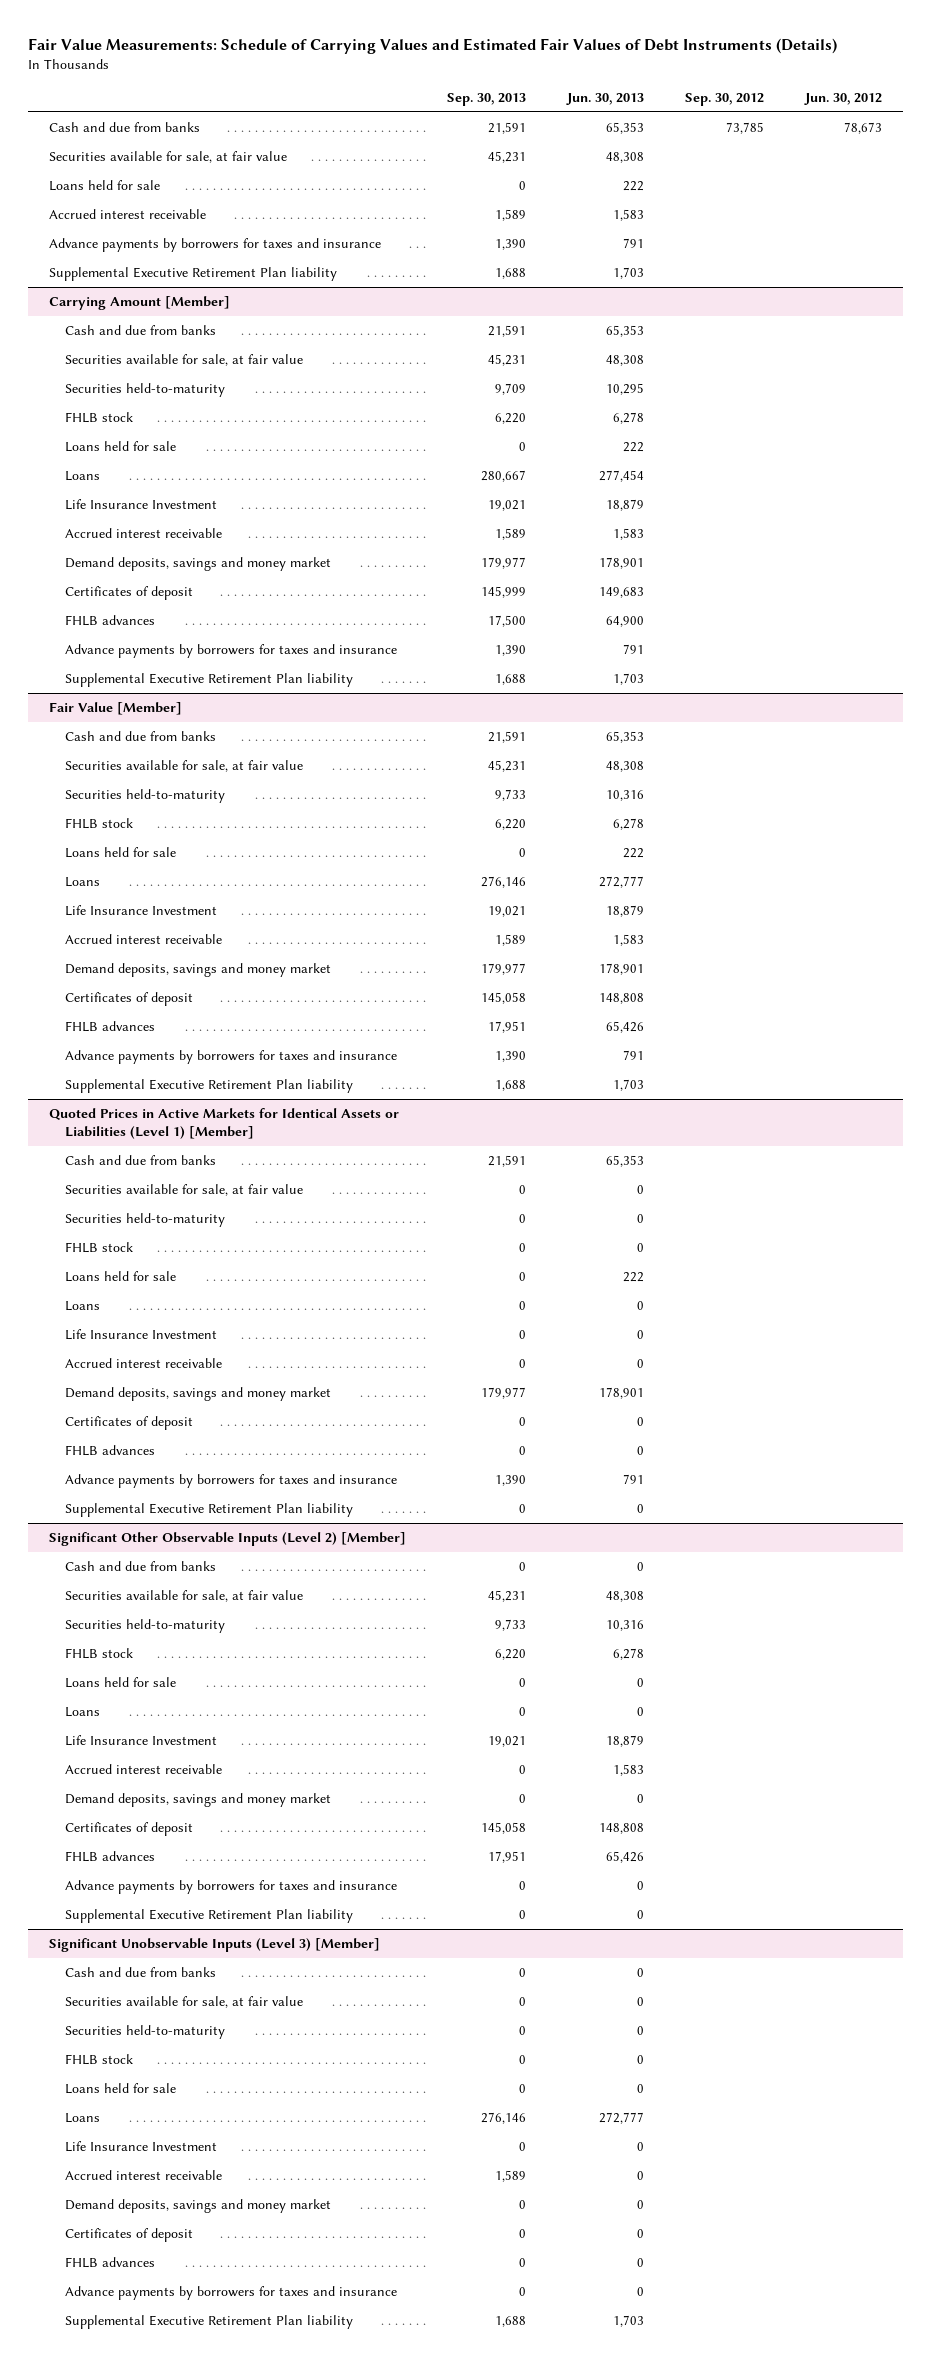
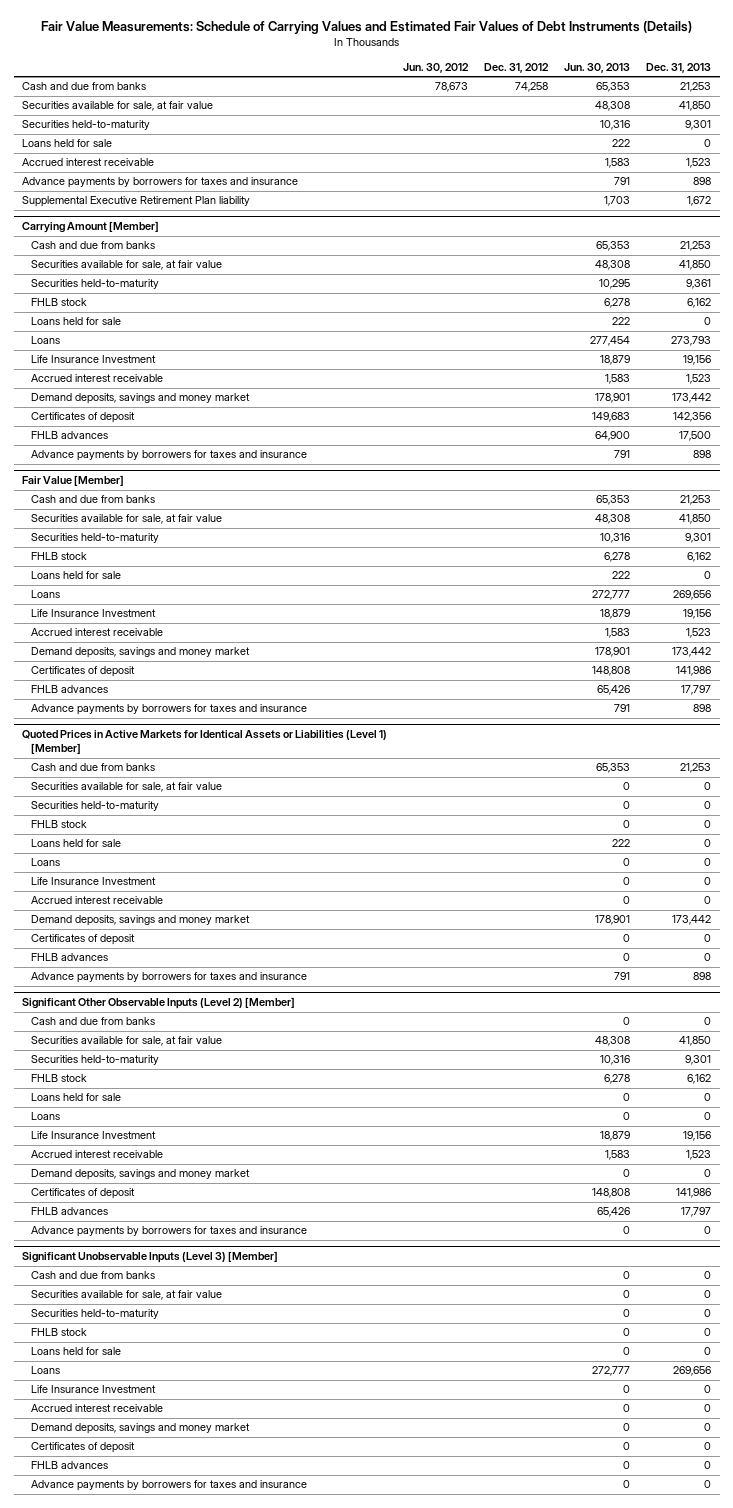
[447,93,527,107] Sep. 30, 2013 -> none
[685,93,765,107] Sep. 30, 2012 -> none
none -> [484,62,550,73] Dec. 31, 2012
none -> [646,62,712,73] Dec. 31, 2013
none -> [21,120,150,131] Securities held-to-maturity
[64,672,353,687] Supplemental Executive Retirement Plan liability -> none
[64,1078,353,1093] Supplemental Executive Retirement Plan liability -> none
[64,1502,353,1517] Supplemental Executive Retirement Plan liability -> none
[64,1908,353,1923] Supplemental Executive Retirement Plan liability -> none
[64,2314,353,2329] Supplemental Executive Retirement Plan liability -> none

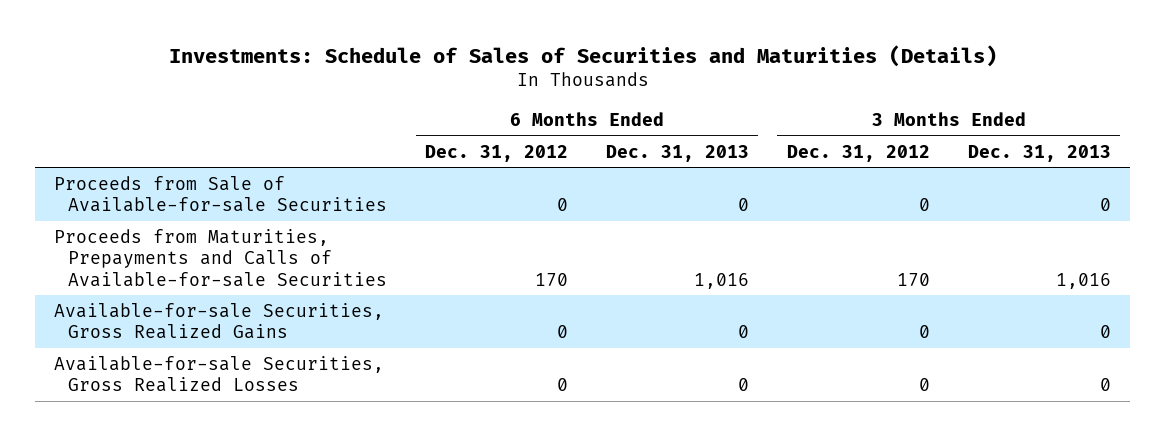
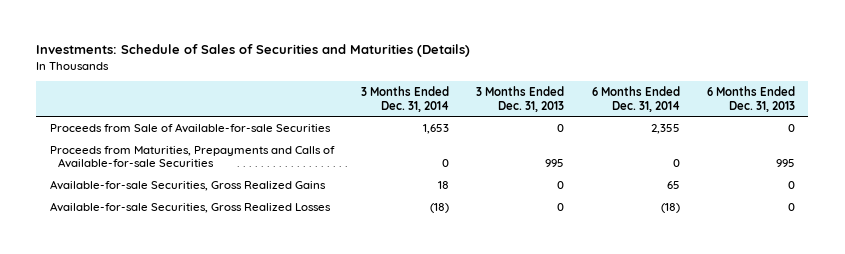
[425,144,569,162] Dec. 31, 2012 -> none
[786,144,930,162] Dec. 31, 2012 -> none
none -> [361,86,450,112] 3 Months Ended Dec. 31, 2014
none -> [591,86,680,112] 6 Months Ended Dec. 31, 2014
[693,272,749,289] 1,016 -> [775,159,795,168] 995
[1055,272,1111,289] 1,016 -> [545,159,565,168] 995

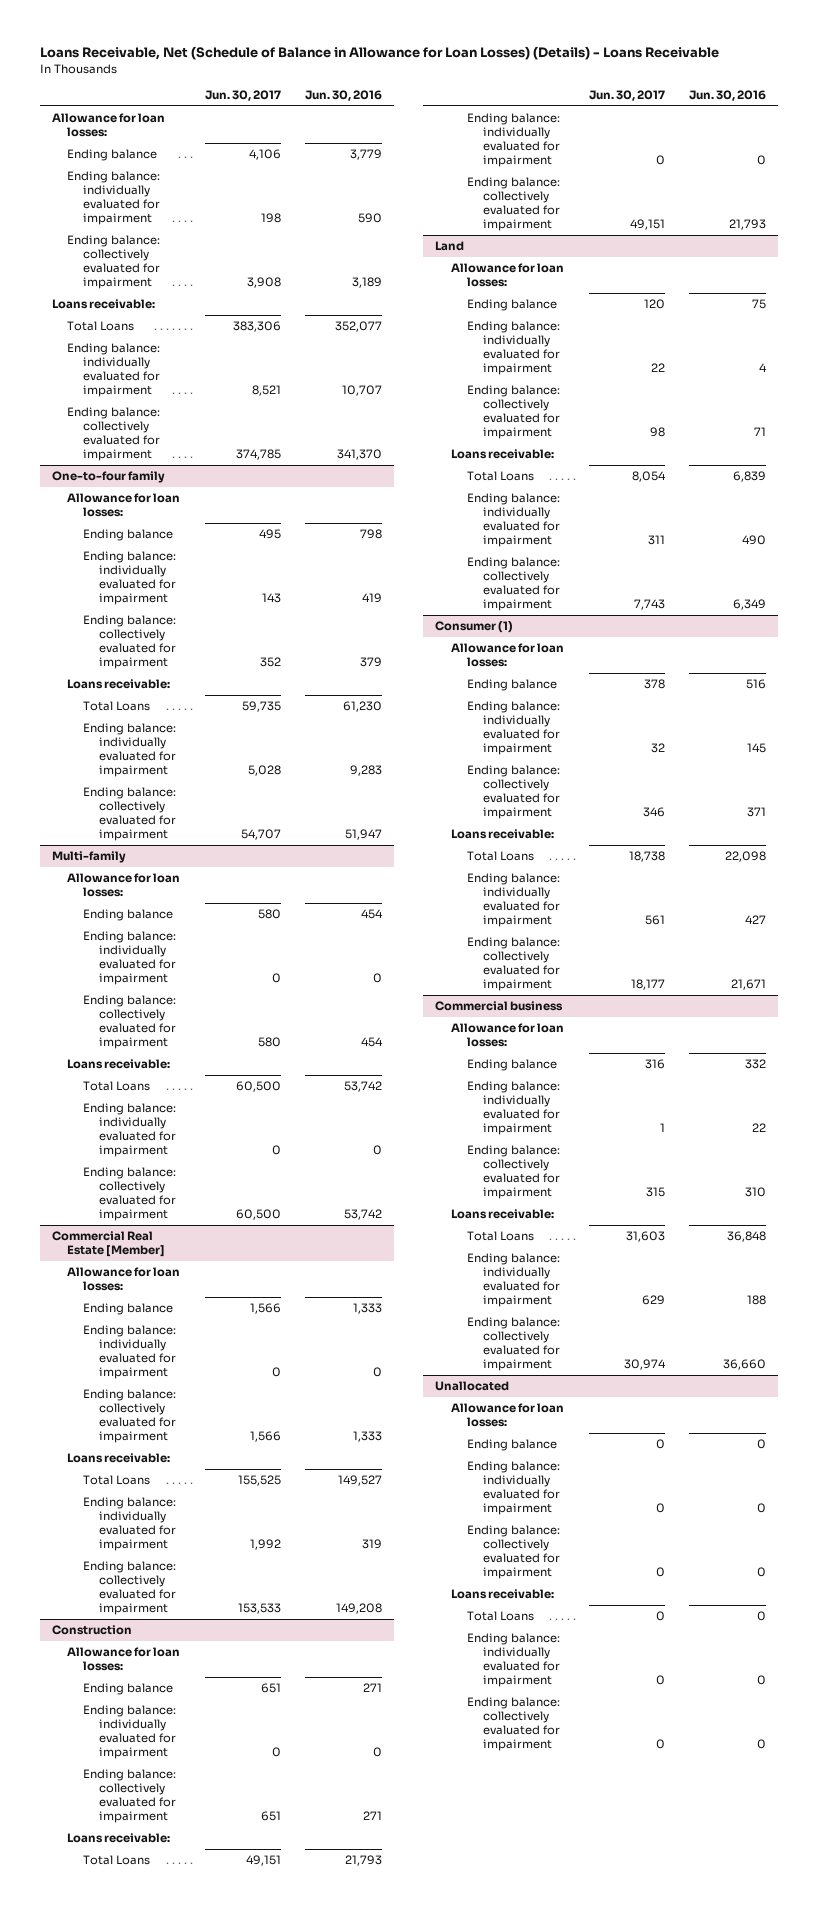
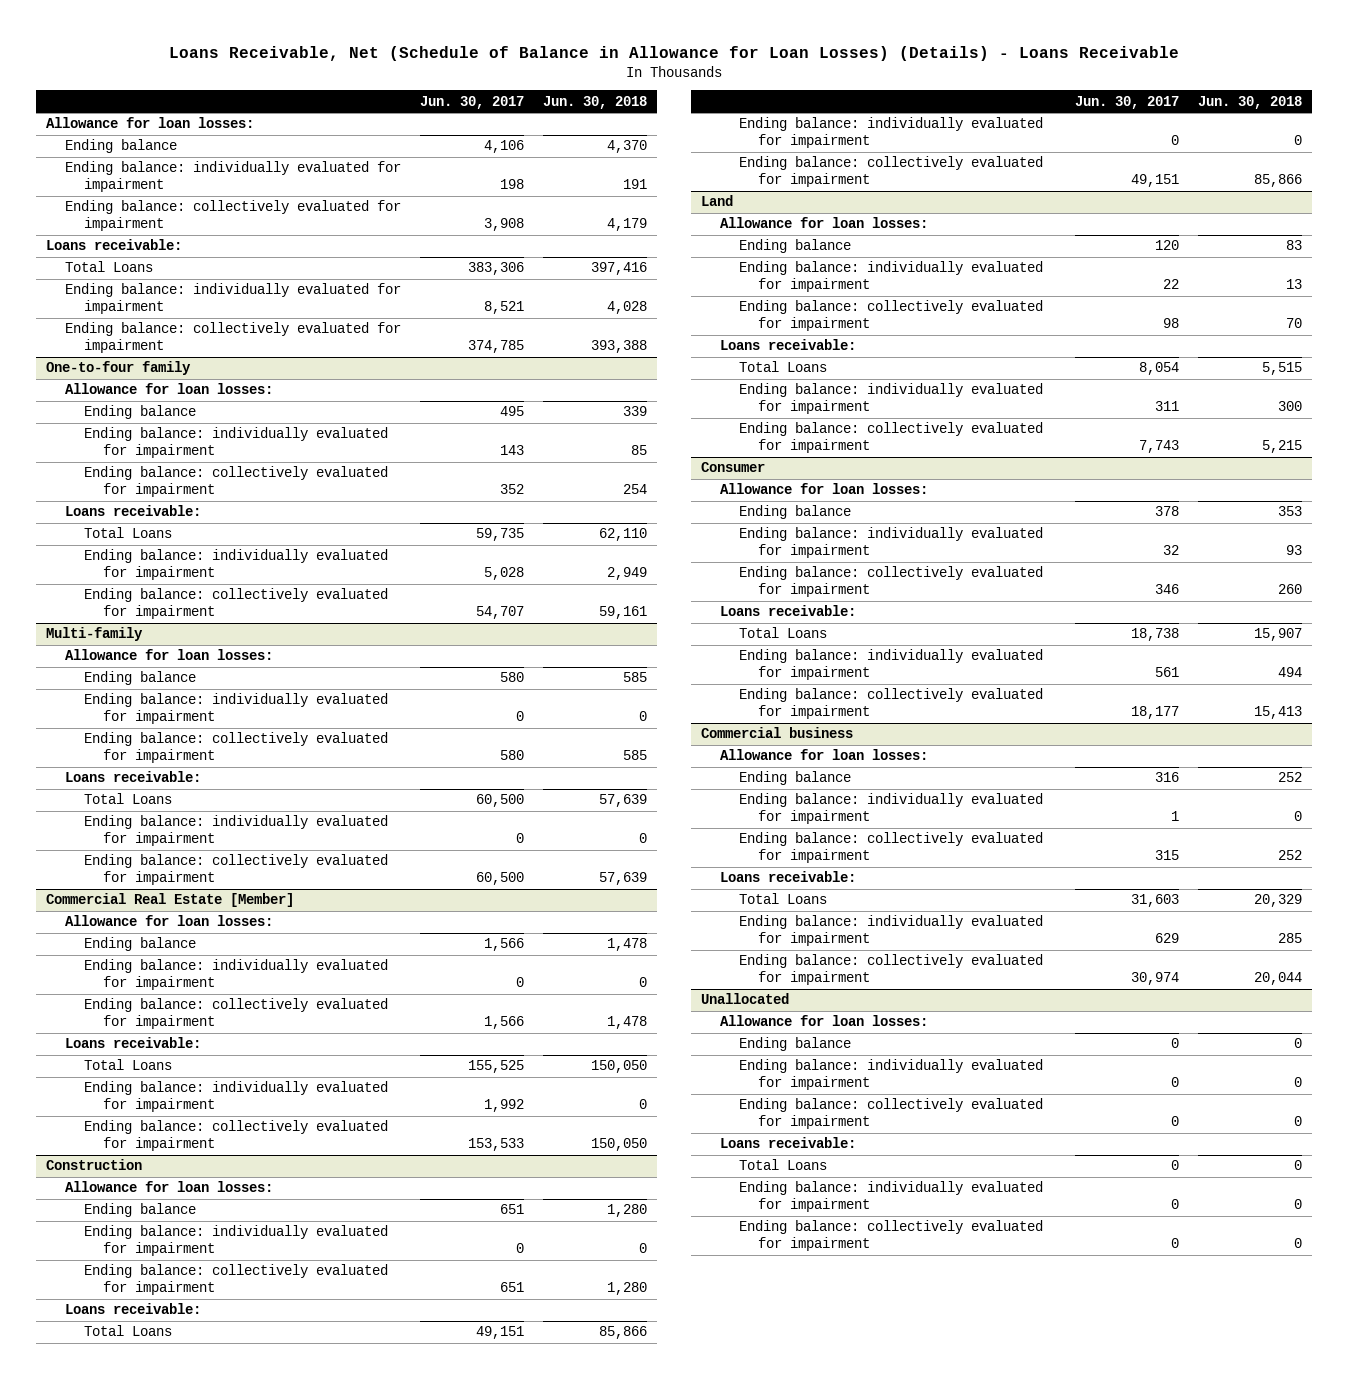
[305,90,383,102] Jun. 30, 2016 -> none
none -> [543,95,648,109] Jun. 30, 2018
[435,620,514,633] Consumer (1) -> [700,462,765,473] Consumer

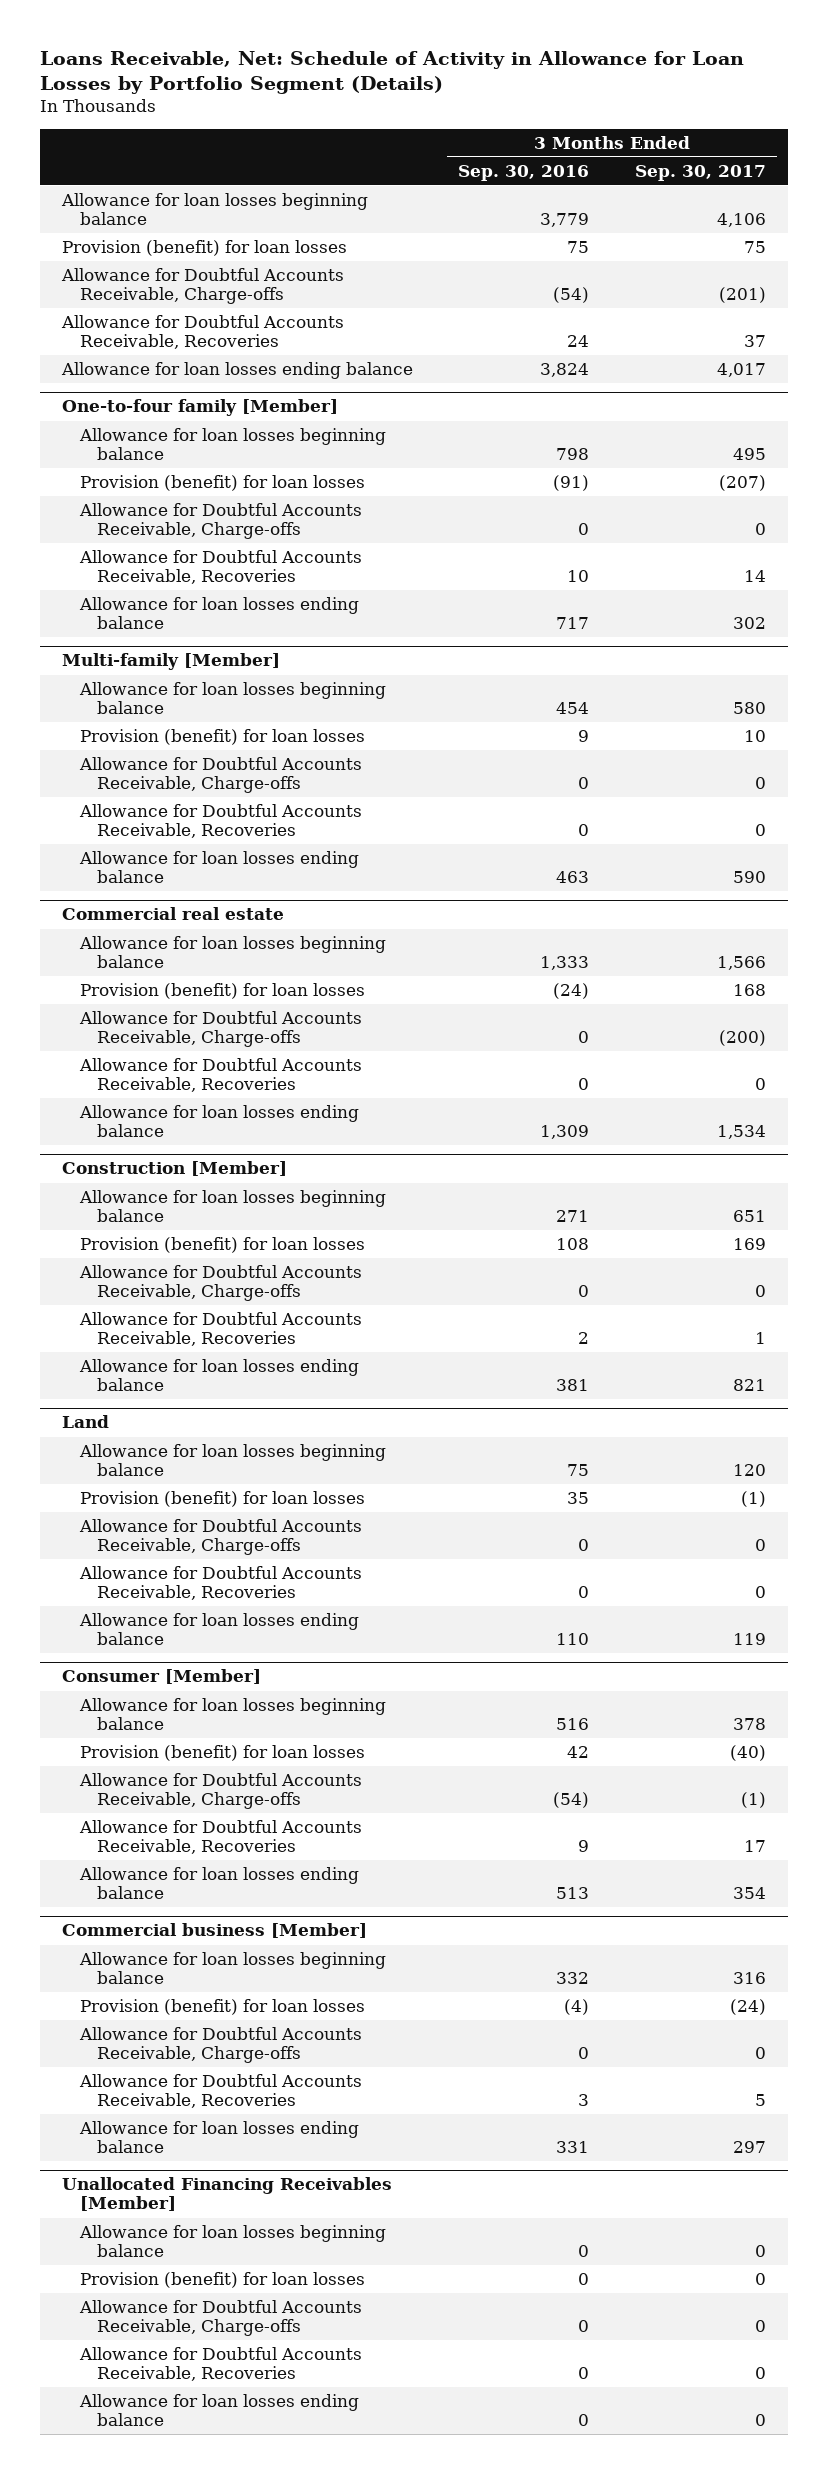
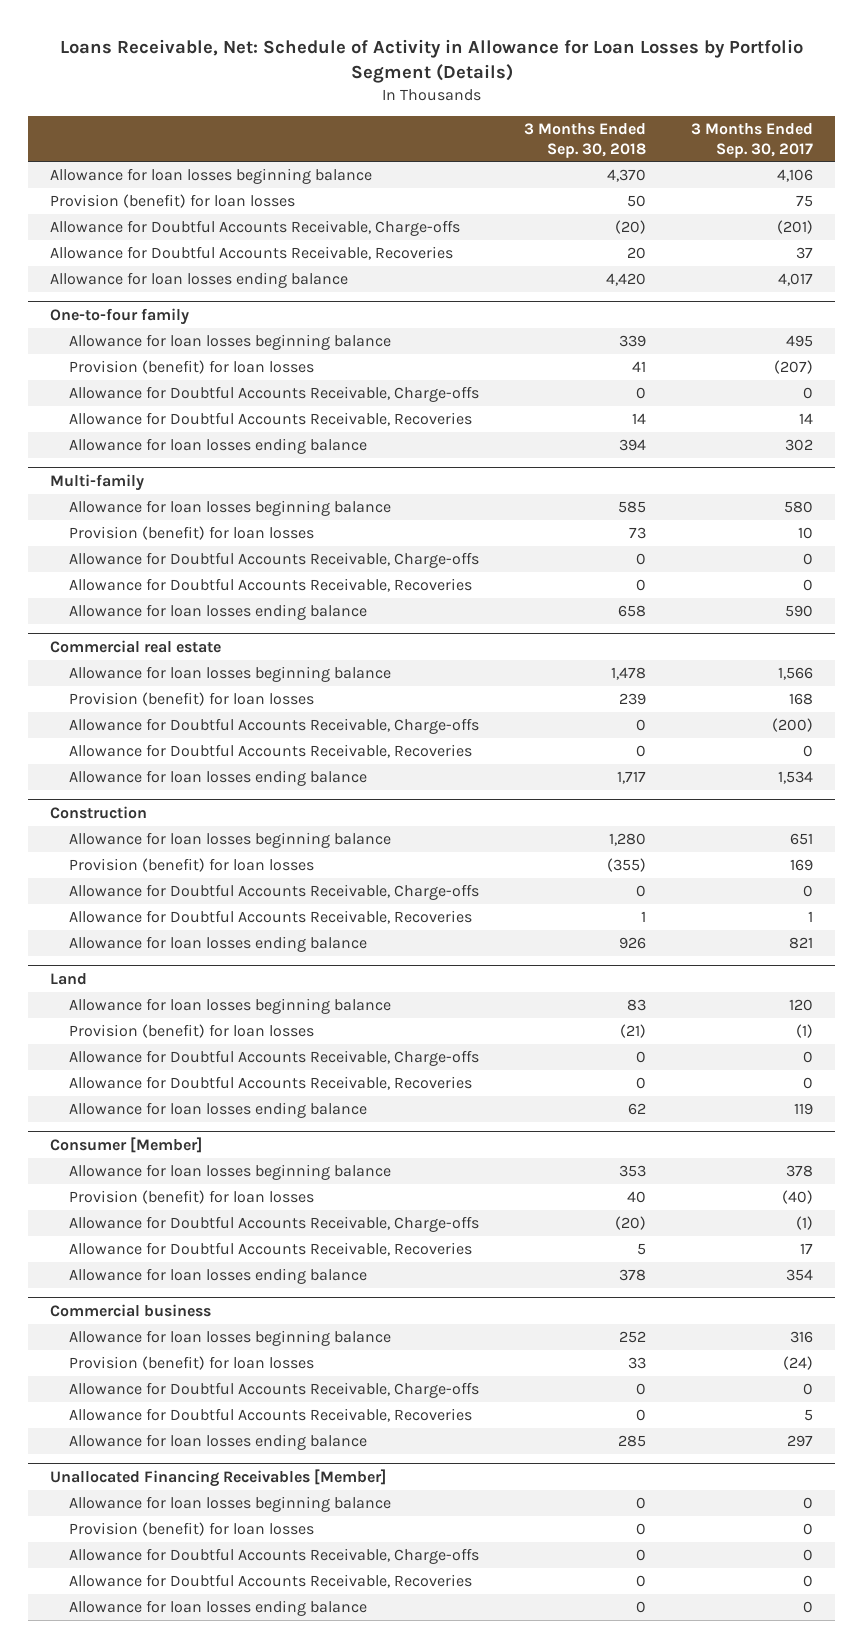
[458,164,590,181] Sep. 30, 2016 -> none
none -> [523,122,646,158] 3 Months Ended Sep. 30, 2018
[62,399,339,417] One-to-four family [Member] -> [50,307,190,325] One-to-four family
[62,653,281,671] Multi-family [Member] -> [50,473,145,491] Multi-family
[62,1161,288,1177] Construction [Member] -> [50,805,148,819] Construction
[62,1923,368,1939] Commercial business [Member] -> [50,1303,212,1317] Commercial business

